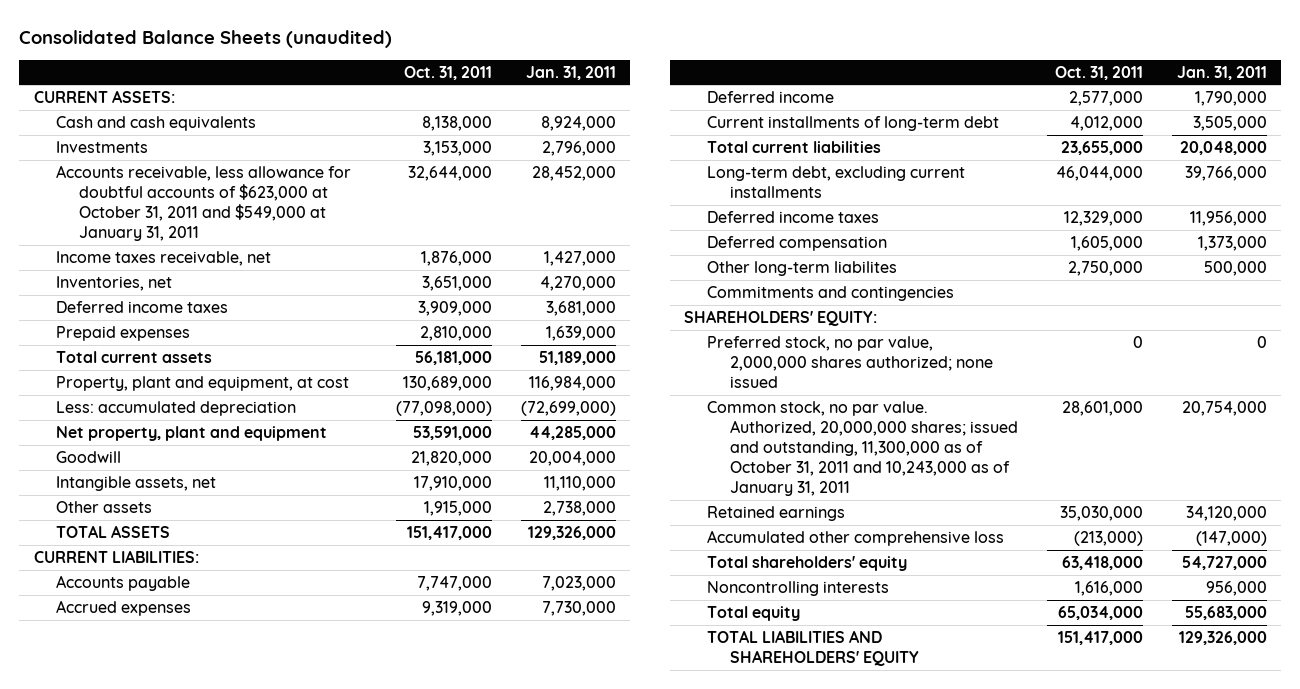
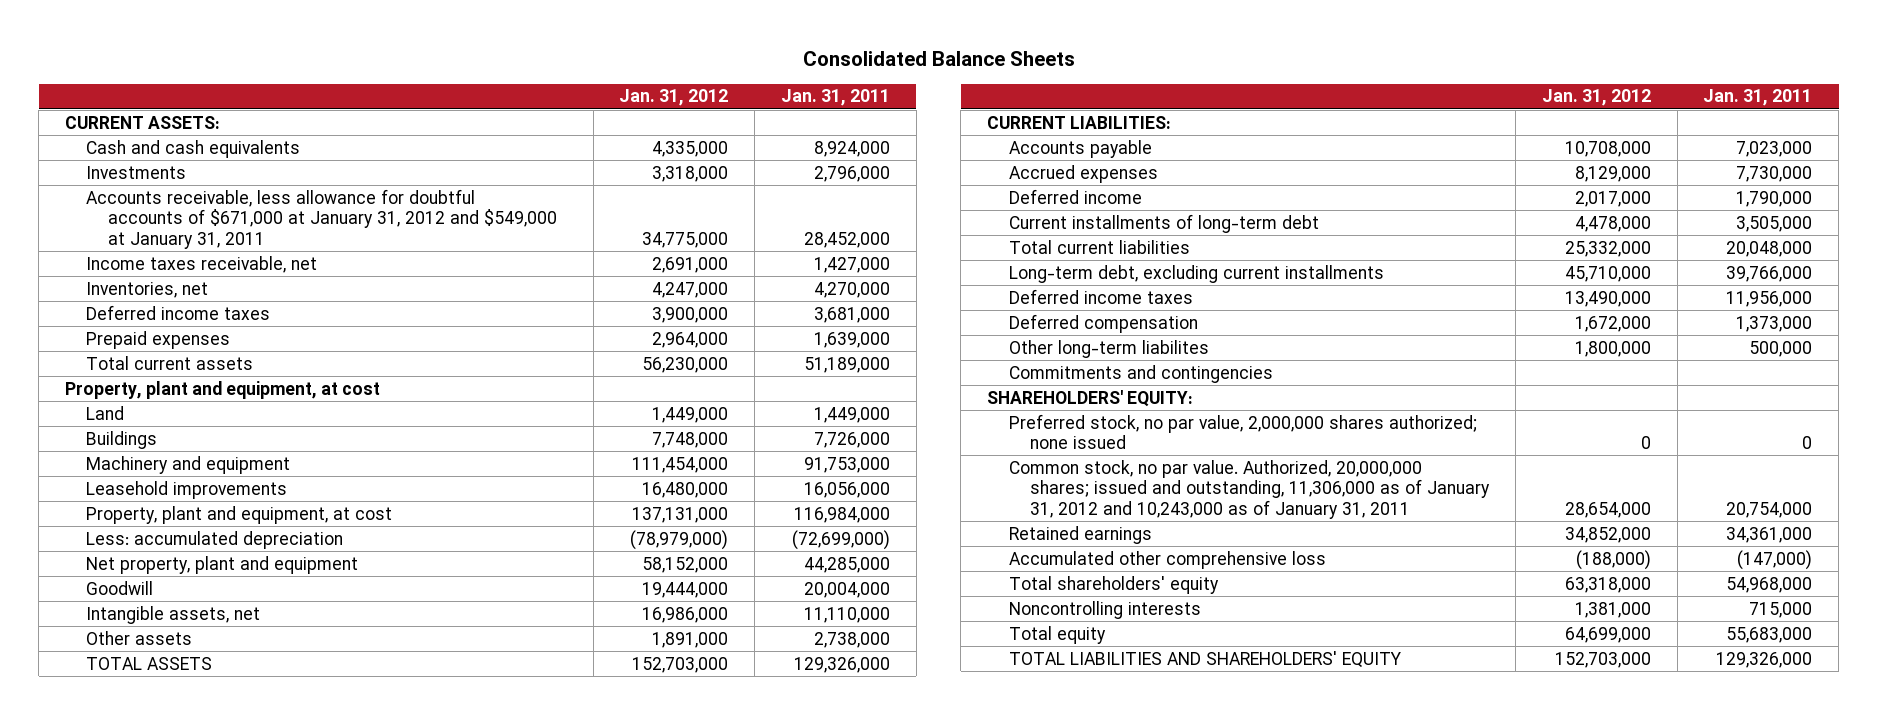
[19,29,393,48] Consolidated Balance Sheets (unaudited) -> [802,51,1075,67] Consolidated Balance Sheets
[403,65,492,80] Oct. 31, 2011 -> none
none -> [619,89,729,107] Jan. 31, 2012
[56,164,352,242] Accounts receivable, less allowance for doubtful accounts of $623,000 at October 31, 2011 and $549,000 at January 31, 2011 -> [86,188,557,249] Accounts receivable, less allowance for doubtful accounts of $671,000 at January 31, 2012 and $549,000 at January 31, 2011
none -> [64,380,380,399] Property, plant and equipment, at cost
none -> [86,405,125,420] Land
none -> [86,430,158,449] Buildings
none -> [86,455,291,474] Machinery and equipment
none -> [86,480,288,499] Leasehold improvements
[707,400,1018,497] Common stock, no par value. Authorized, 20,000,000 shares; issued and outstanding, 11,300,000 as of October 31, 2011 and 10,243,000 as of January 31, 2011 -> [1008,459,1491,519] Common stock, no par value. Authorized, 20,000,000 shares; issued and outstanding, 11,306,000 as of January 31, 2012 and 10,243,000 as of January 31, 2011
[1185,505,1267,521] 34,120,000 -> [1726,526,1813,543] 34,361,000
[1181,555,1267,570] 54,727,000 -> [1726,576,1813,593] 54,968,000
[1205,580,1267,596] 956,000 -> [1749,601,1813,618] 715,000

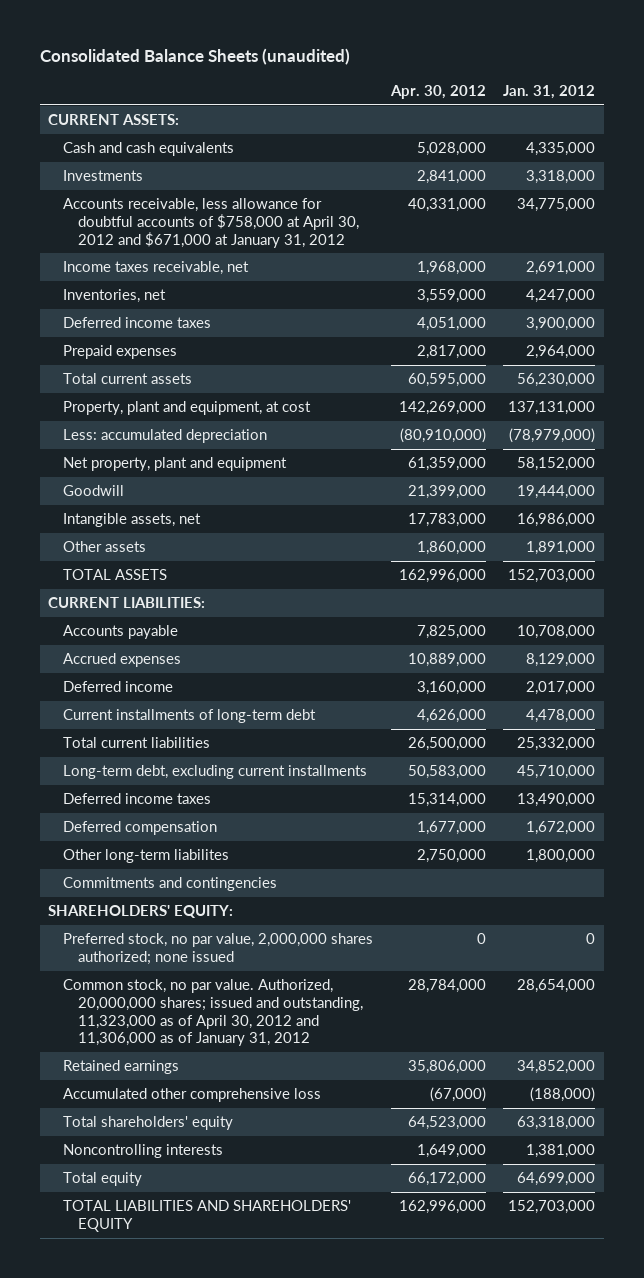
[802,51,1075,67] Consolidated Balance Sheets -> [39,48,350,66] Consolidated Balance Sheets (unaudited)
[781,89,891,107] Jan. 31, 2011 -> none
none -> [389,84,486,99] Apr. 30, 2012
[86,188,557,249] Accounts receivable, less allowance for doubtful accounts of $671,000 at January 31, 2012 and $549,000 at January 31, 2011 -> [63,198,359,248] Accounts receivable, less allowance for doubtful accounts of $758,000 at April 30, 2012 and $671,000 at January 31, 2012
[64,380,380,399] Property, plant and equipment, at cost -> none
[86,405,125,420] Land -> none
[86,430,158,449] Buildings -> none
[86,455,291,474] Machinery and equipment -> none
[86,480,288,499] Leasehold improvements -> none
[1008,459,1491,519] Common stock, no par value. Authorized, 20,000,000 shares; issued and outstanding, 11,306,000 as of January 31, 2012 and 10,243,000 as of January 31, 2011 -> [63,979,363,1047] Common stock, no par value. Authorized, 20,000,000 shares; issued and outstanding, 11,323,000 as of April 30, 2012 and 11,306,000 as of January 31, 2012

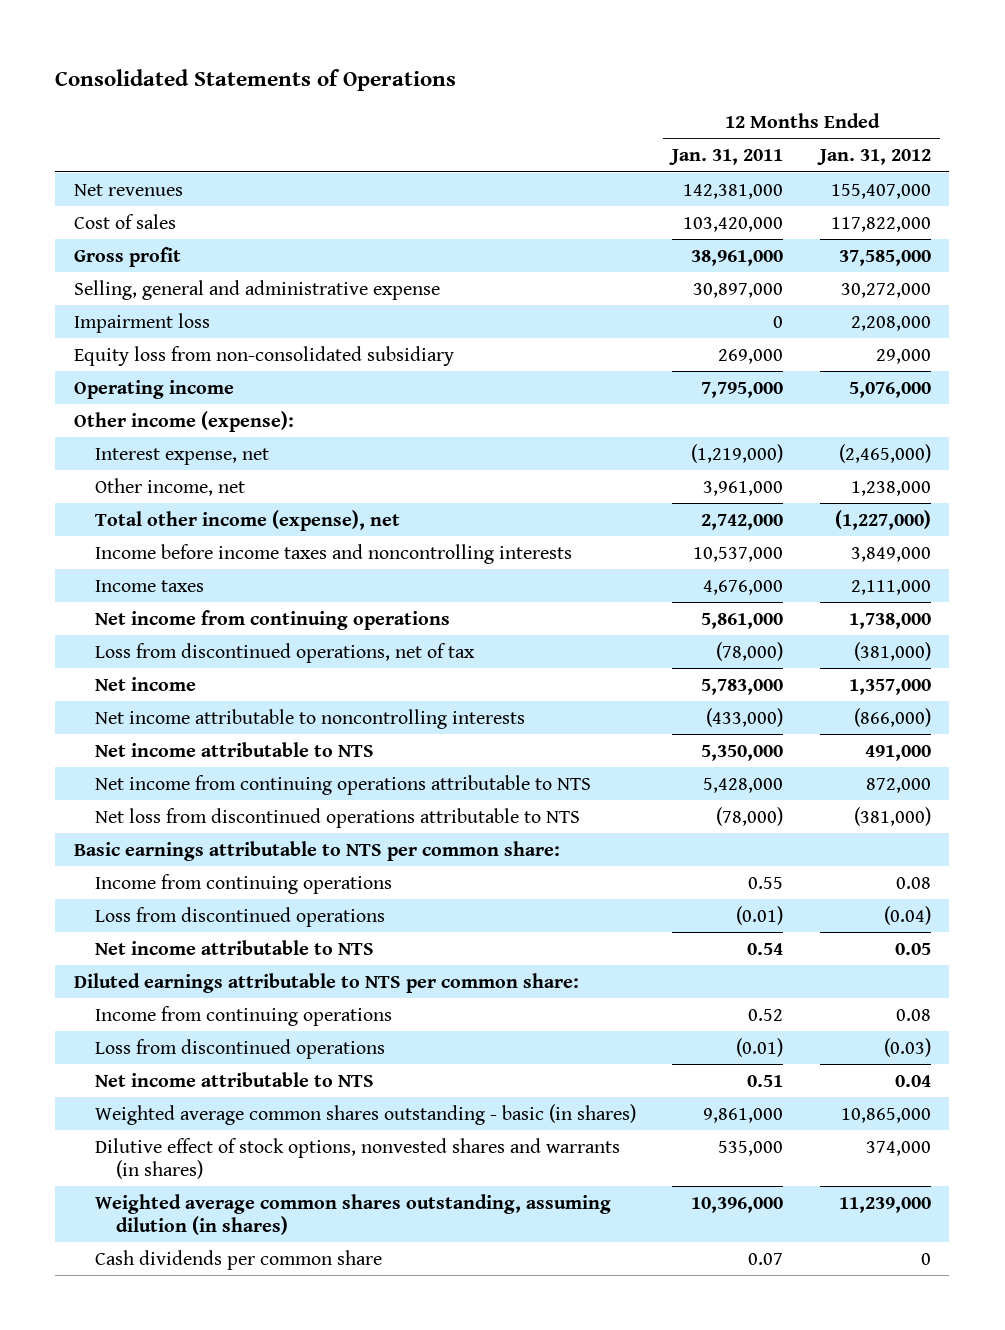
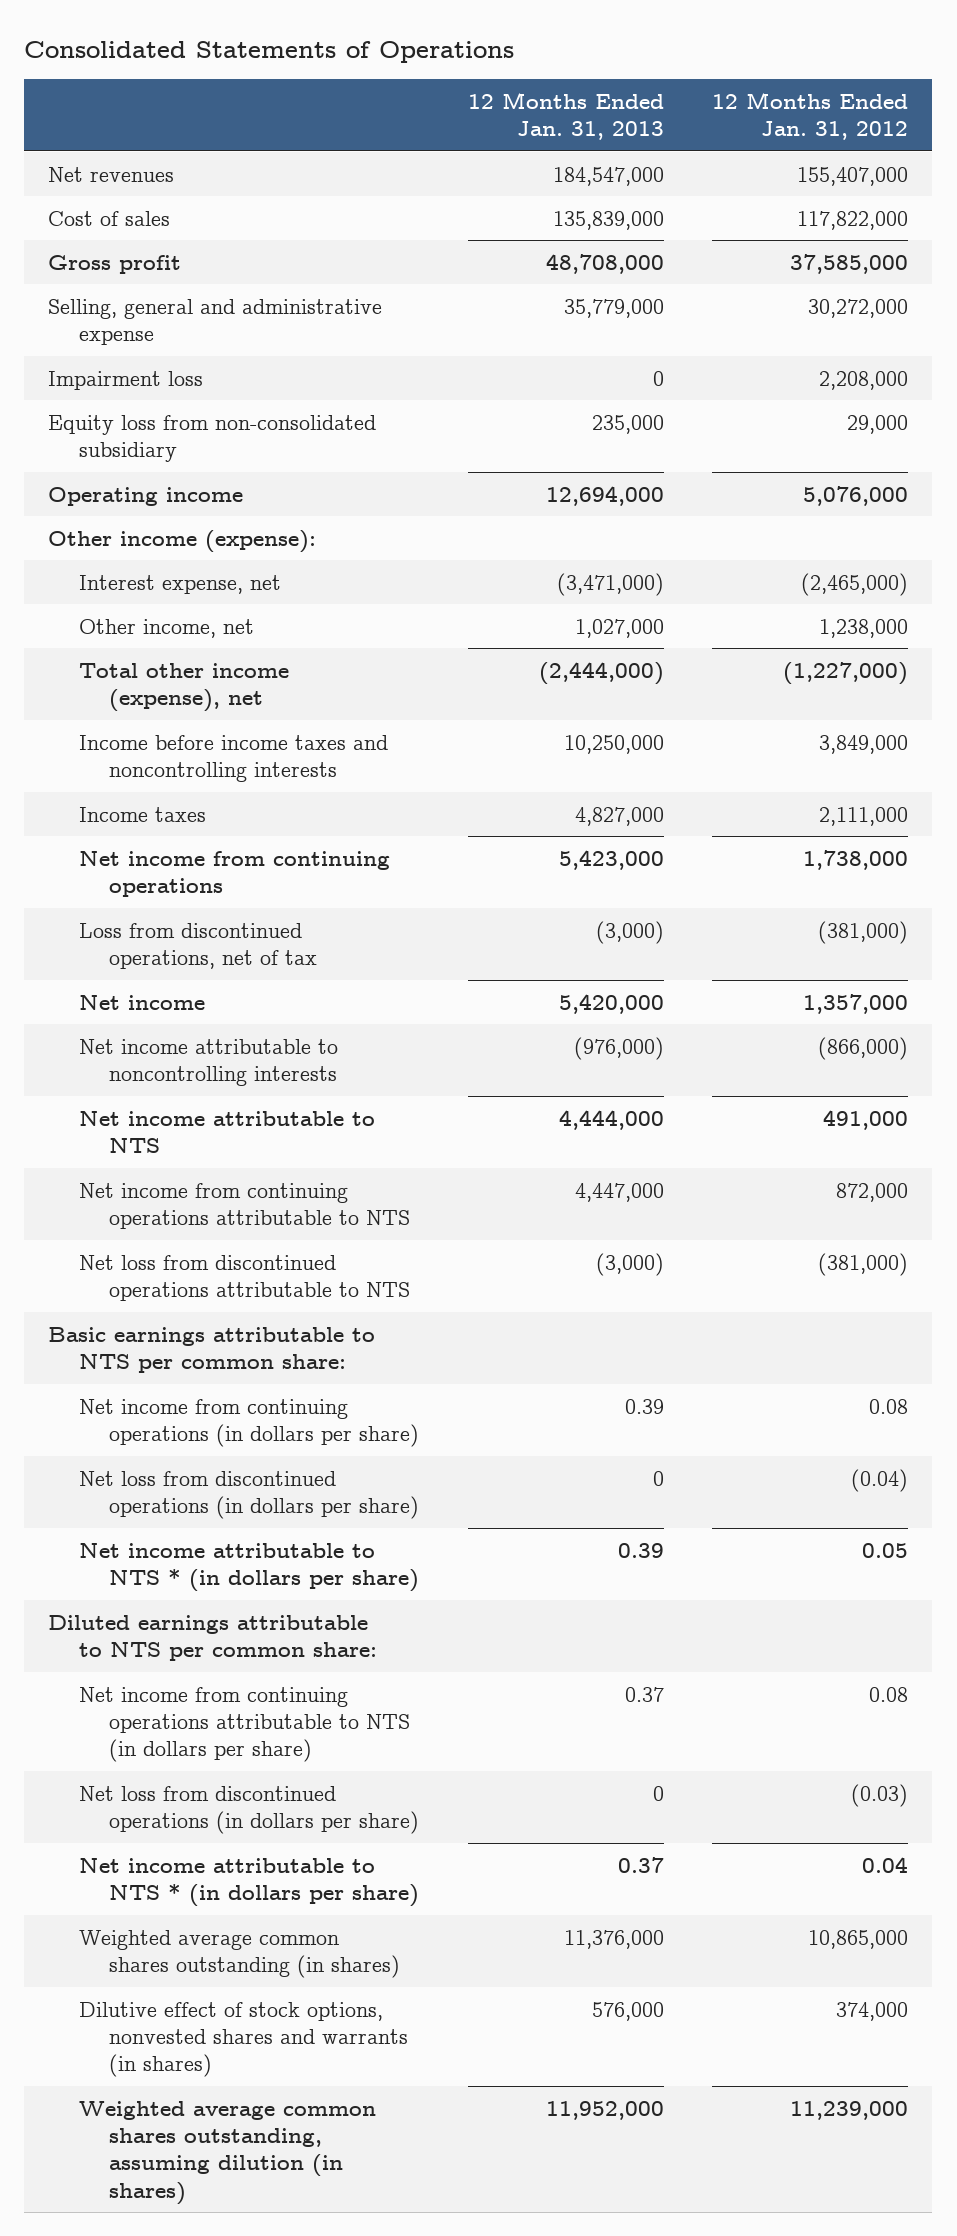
[669,149,784,166] Jan. 31, 2011 -> none
none -> [467,91,664,141] 12 Months Ended Jan. 31, 2013
[94,873,392,894] Income from continuing operations -> [78,1398,420,1447] Net income from continuing operations (in dollars per share)
[94,906,385,927] Loss from discontinued operations -> [78,1470,420,1519] Net loss from discontinued operations (in dollars per share)
[94,939,374,955] Net income attributable to NTS -> [78,1542,420,1592] Net income attributable to NTS * (in dollars per share)
[94,1005,392,1026] Income from continuing operations -> [78,1686,411,1763] Net income from continuing operations attributable to NTS (in dollars per share)
[94,1038,385,1059] Loss from discontinued operations -> [78,1785,420,1834] Net loss from discontinued operations (in dollars per share)
[94,1071,374,1087] Net income attributable to NTS -> [78,1857,420,1907] Net income attributable to NTS * (in dollars per share)
[94,1103,636,1125] Weighted average common shares outstanding - basic (in shares) -> [78,1929,401,1978] Weighted average common shares outstanding (in shares)
[94,1249,382,1270] Cash dividends per common share -> none

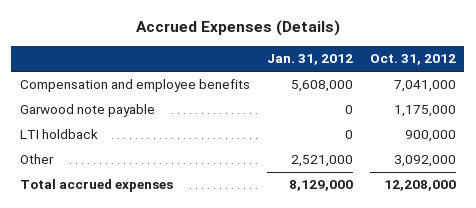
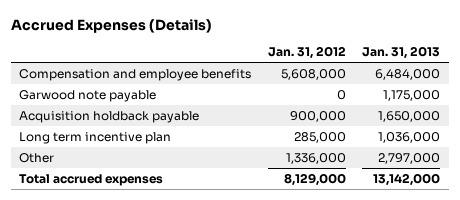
[369,54,456,66] Oct. 31, 2012 -> none
none -> [362,46,441,60] Jan. 31, 2013
[19,129,98,140] LTI holdback -> [19,110,200,123] Acquisition holdback payable
[344,130,353,140] 0 -> [289,110,346,122] 900,000
none -> [19,131,172,144] Long term incentive plan
[290,155,353,168] 2,521,000 -> [285,152,346,164] 1,336,000

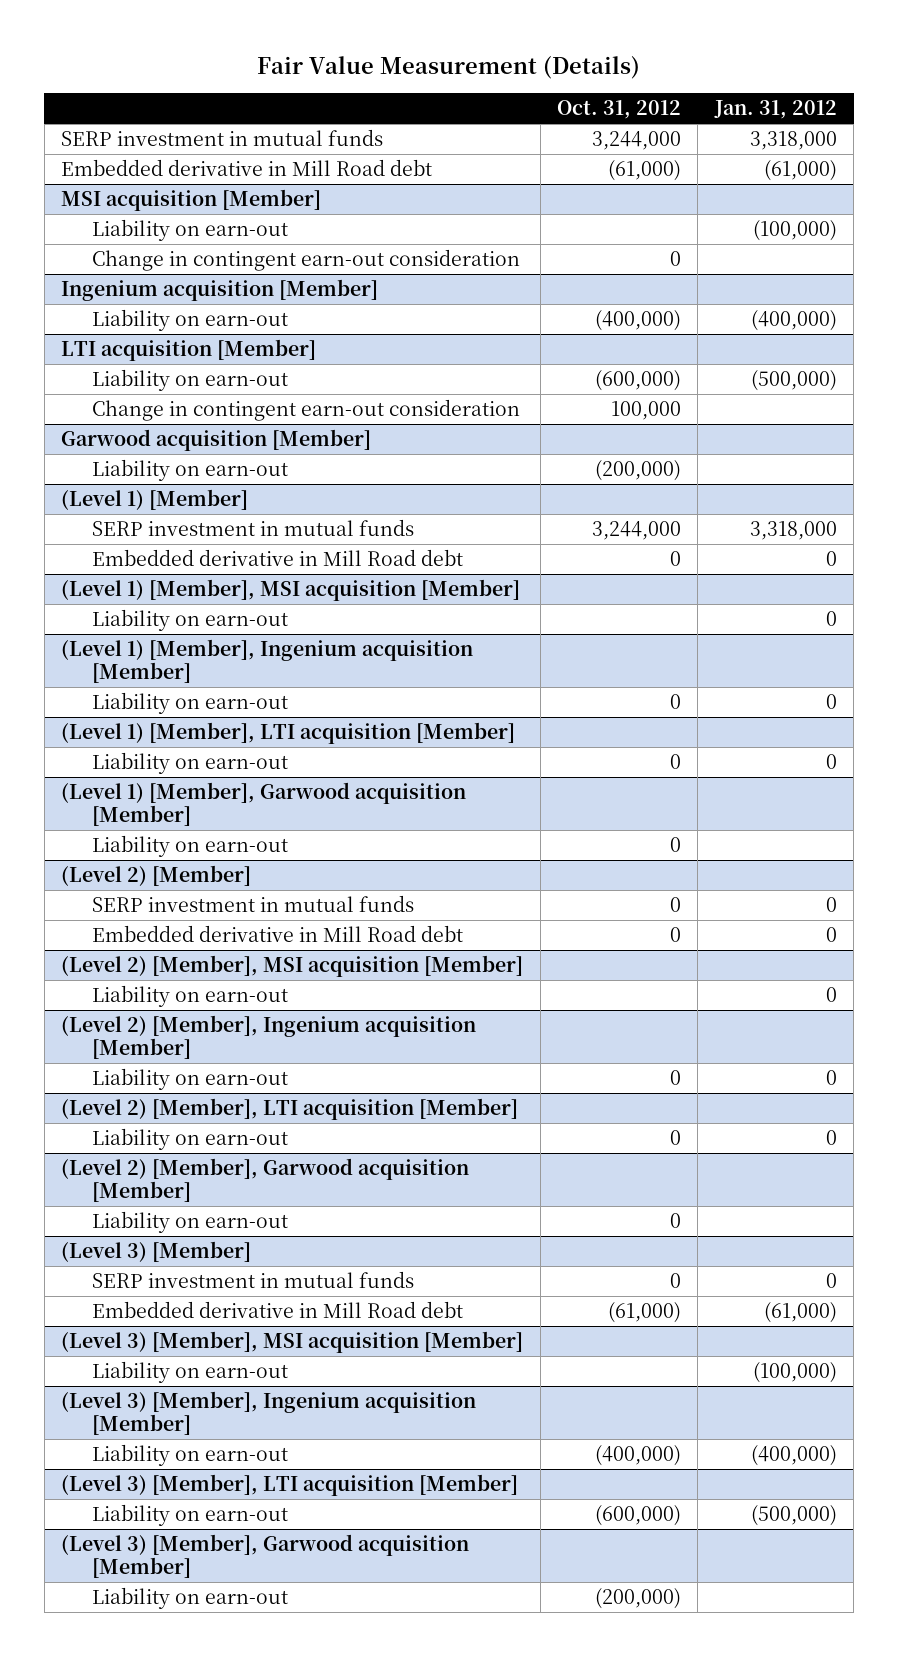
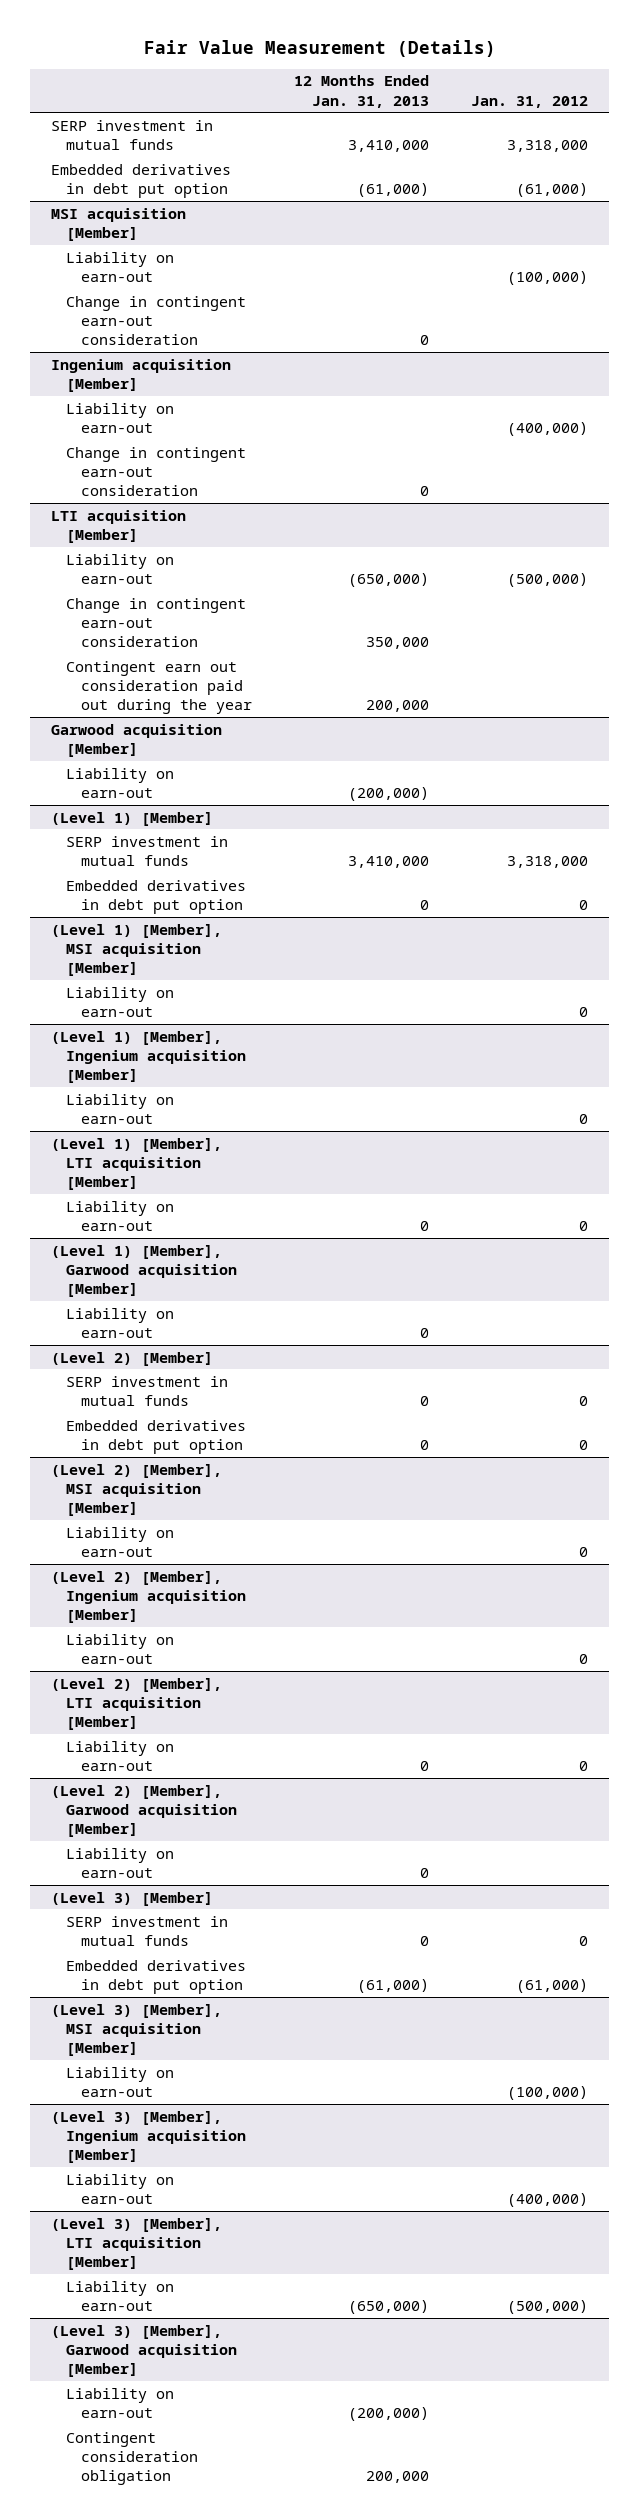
[557,100,682,120] Oct. 31, 2012 -> none
none -> [293,75,429,108] 12 Months Ended Jan. 31, 2013
[61,158,433,176] Embedded derivative in Mill Road debt -> [51,163,232,199] Embedded derivatives in debt put option
none -> [66,446,247,497] Change in contingent earn-out consideration
none -> [66,660,252,715] Contingent earn out consideration paid out during the year
[91,548,463,566] Embedded derivative in Mill Road debt -> [66,879,247,915] Embedded derivatives in debt put option
[91,924,463,942] Embedded derivative in Mill Road debt -> [66,1419,247,1455] Embedded derivatives in debt put option
[91,1300,463,1318] Embedded derivative in Mill Road debt -> [66,1959,247,1995] Embedded derivatives in debt put option
none -> [66,2431,198,2486] Contingent consideration obligation

